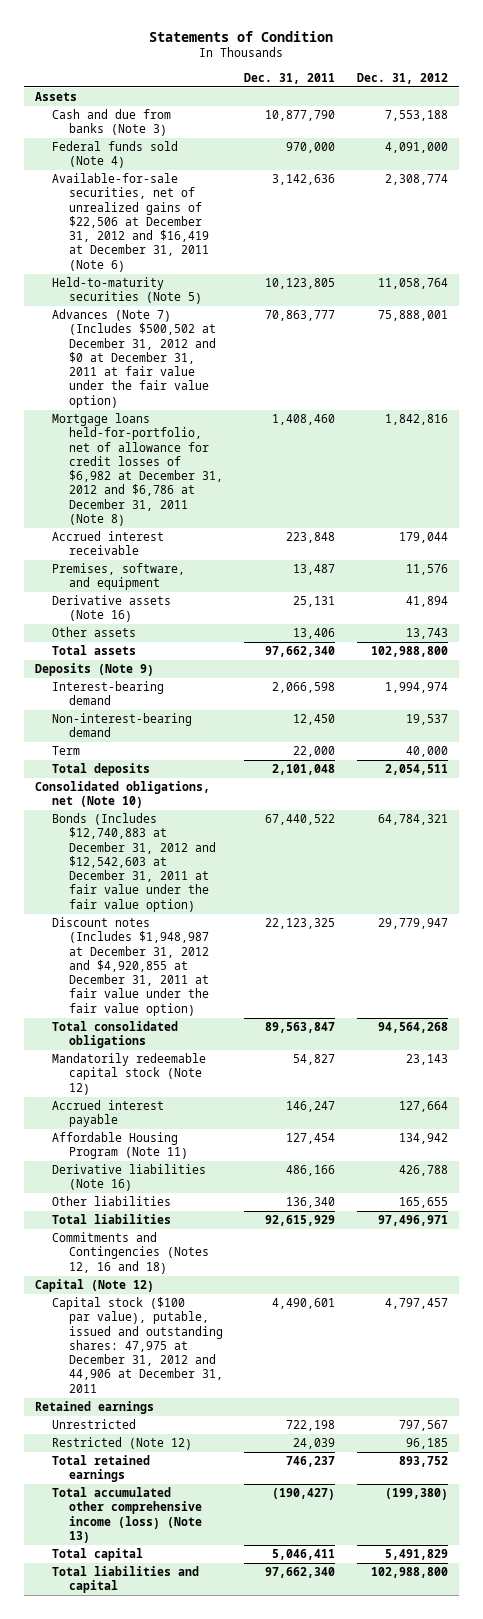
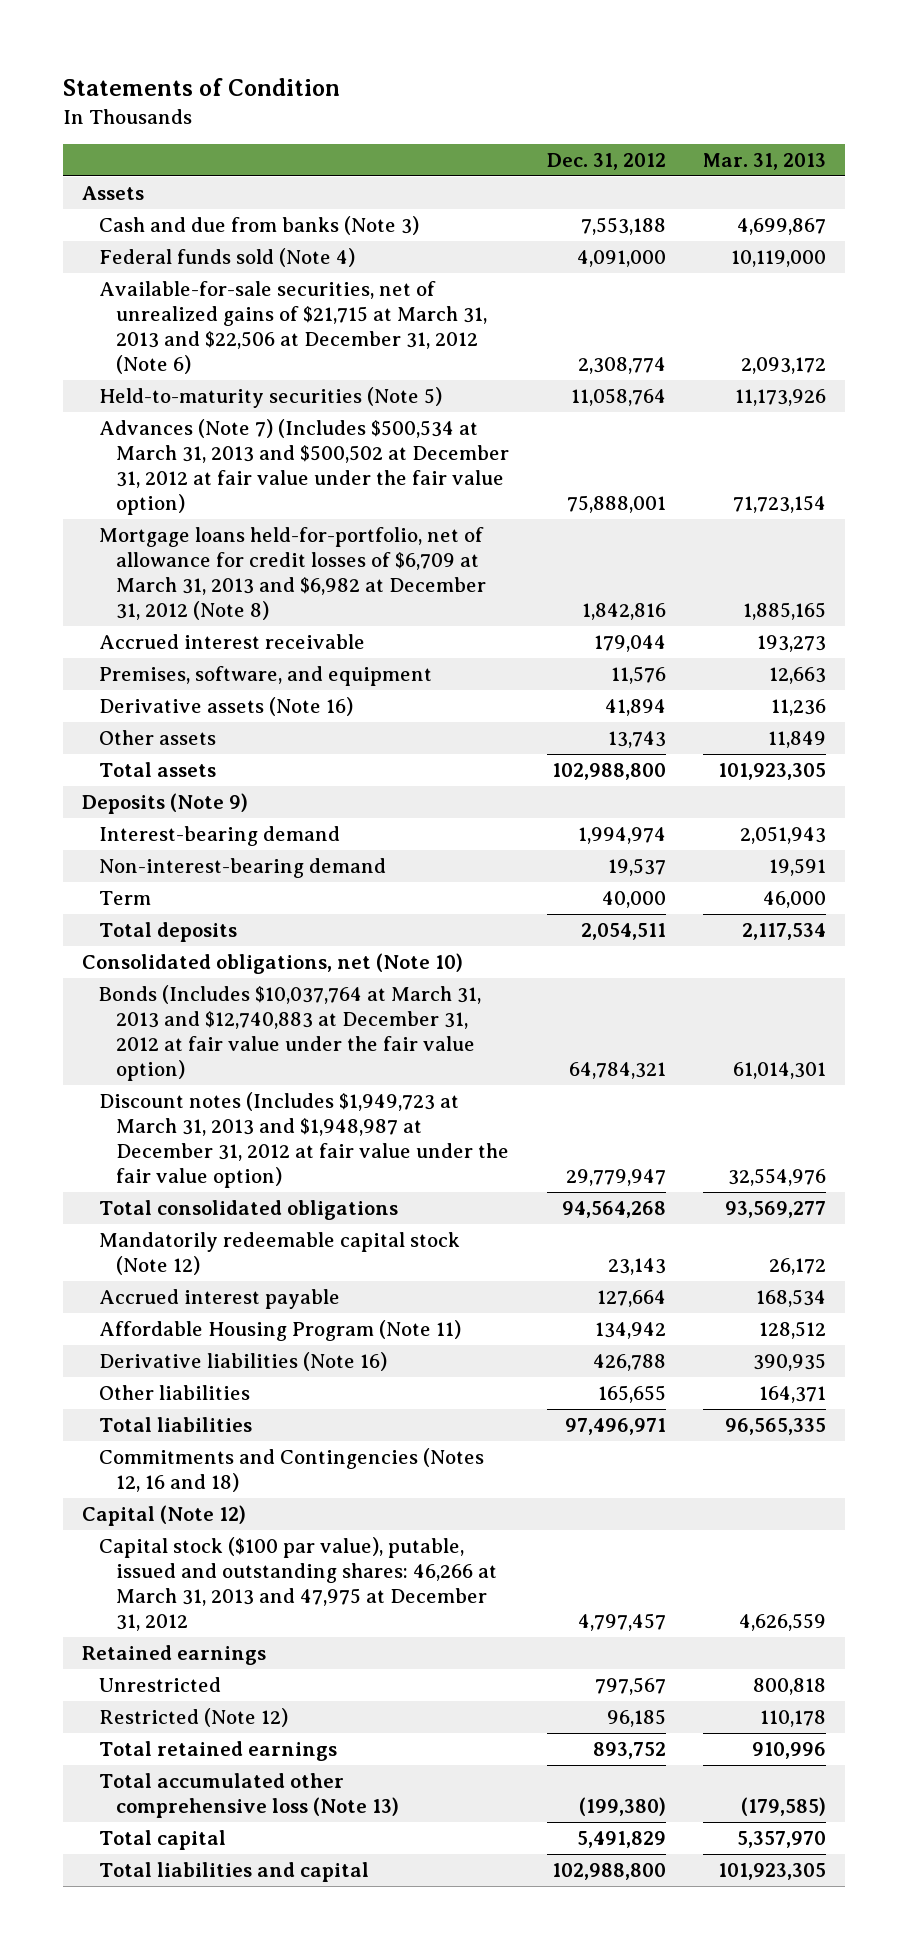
[244,73,336,85] Dec. 31, 2011 -> none
none -> [703,153,827,171] Mar. 31, 2013
[51,173,209,272] Available-for-sale securities, net of unrealized gains of $22,506 at December 31, 2012 and $16,419 at December 31, 2011 (Note 6) -> [99,280,487,374] Available-for-sale securities, net of unrealized gains of $21,715 at March 31, 2013 and $22,506 at December 31, 2012 (Note 6)
[51,309,216,408] Advances (Note 7) (Includes $500,502 at December 31, 2012 and $0 at December 31, 2011 at fair value under the fair value option) -> [99,418,509,515] Advances (Note 7) (Includes $500,534 at March 31, 2013 and $500,502 at December 31, 2012 at fair value under the fair value option)
[51,413,223,526] Mortgage loans held-for-portfolio, net of allowance for credit losses of $6,982 at December 31, 2012 and $6,786 at December 31, 2011 (Note 8) -> [99,526,486,620] Mortgage loans held-for-portfolio, net of allowance for credit losses of $6,709 at March 31, 2013 and $6,982 at December 31, 2012 (Note 8)
[51,813,216,912] Bonds (Includes $12,740,883 at December 31, 2012 and $12,542,603 at December 31, 2011 at fair value under the fair value option) -> [99,984,482,1081] Bonds (Includes $10,037,764 at March 31, 2013 and $12,740,883 at December 31, 2012 at fair value under the fair value option)
[51,917,209,1016] Discount notes (Includes $1,948,987 at December 31, 2012 and $4,920,855 at December 31, 2011 at fair value under the fair value option) -> [99,1091,509,1188] Discount notes (Includes $1,949,723 at March 31, 2013 and $1,948,987 at December 31, 2012 at fair value under the fair value option)
[51,1297,223,1393] Capital stock ($100 par value), putable, issued and outstanding shares: 47,975 at December 31, 2012 and 44,906 at December 31, 2011 -> [99,1536,497,1631] Capital stock ($100 par value), putable, issued and outstanding shares: 46,266 at March 31, 2013 and 47,975 at December 31, 2012
[51,1487,202,1543] Total accumulated other comprehensive income (loss) (Note 13) -> [99,1772,399,1818] Total accumulated other comprehensive loss (Note 13)

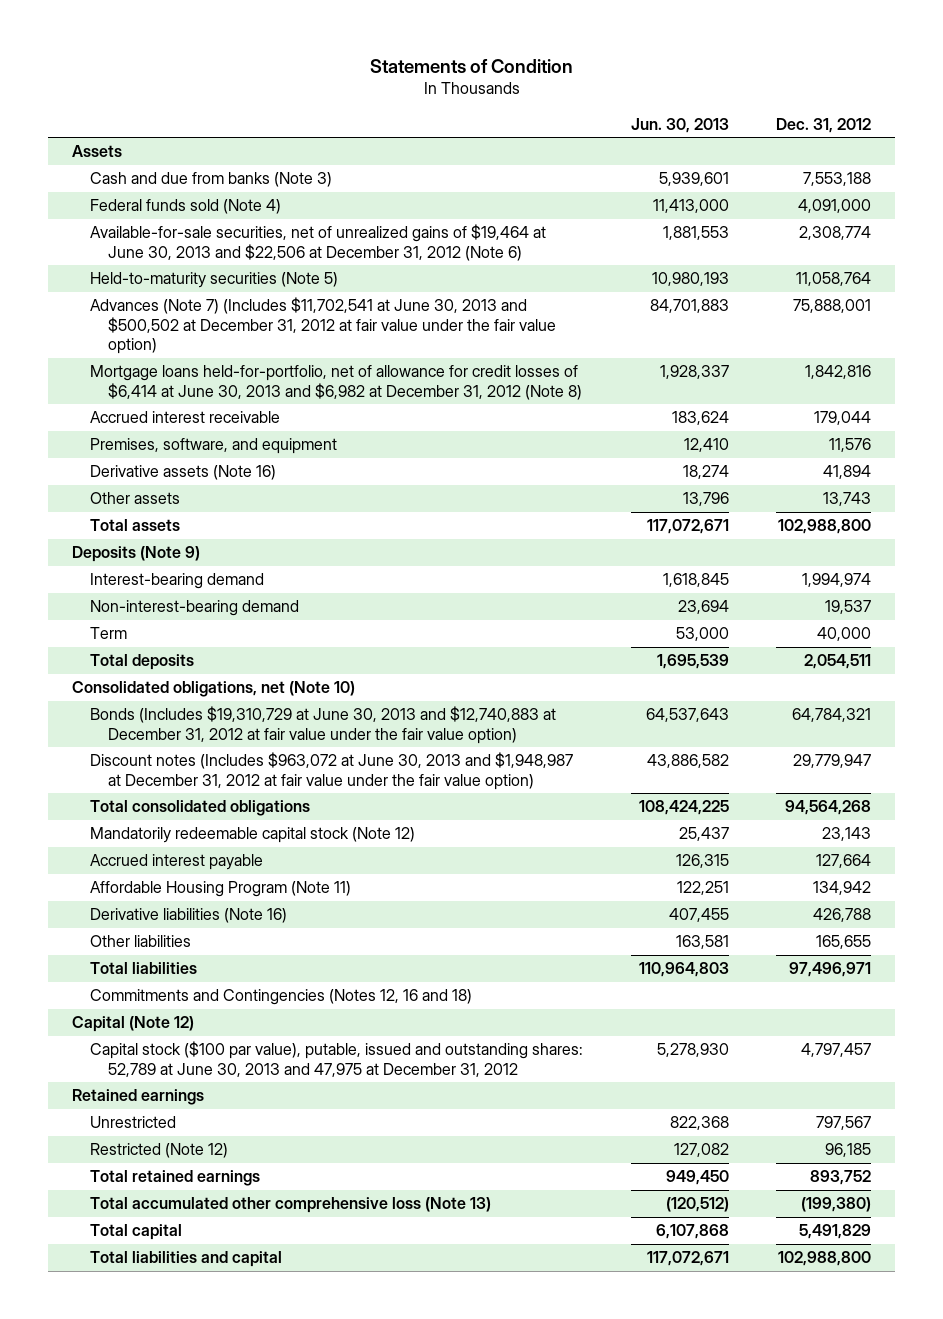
[703,153,827,171] Mar. 31, 2013 -> none
none -> [630,117,729,133] Jun. 30, 2013
[99,280,487,374] Available-for-sale securities, net of unrealized gains of $21,715 at March 31, 2013 and $22,506 at December 31, 2012 (Note 6) -> [90,224,547,261] Available-for-sale securities, net of unrealized gains of $19,464 at June 30, 2013 and $22,506 at December 31, 2012 (Note 6)
[99,418,509,515] Advances (Note 7) (Includes $500,534 at March 31, 2013 and $500,502 at December 31, 2012 at fair value under the fair value option) -> [90,297,557,355] Advances (Note 7) (Includes $11,702,541 at June 30, 2013 and $500,502 at December 31, 2012 at fair value under the fair value option)
[99,526,486,620] Mortgage loans held-for-portfolio, net of allowance for credit losses of $6,709 at March 31, 2013 and $6,982 at December 31, 2012 (Note 8) -> [90,365,583,400] Mortgage loans held-for-portfolio, net of allowance for credit losses of $6,414 at June 30, 2013 and $6,982 at December 31, 2012 (Note 8)
[99,984,482,1081] Bonds (Includes $10,037,764 at March 31, 2013 and $12,740,883 at December 31, 2012 at fair value under the fair value option) -> [90,706,557,744] Bonds (Includes $19,310,729 at June 30, 2013 and $12,740,883 at December 31, 2012 at fair value under the fair value option)
[99,1091,509,1188] Discount notes (Includes $1,949,723 at March 31, 2013 and $1,948,987 at December 31, 2012 at fair value under the fair value option) -> [90,752,574,790] Discount notes (Includes $963,072 at June 30, 2013 and $1,948,987 at December 31, 2012 at fair value under the fair value option)
[99,1536,497,1631] Capital stock ($100 par value), putable, issued and outstanding shares: 46,266 at March 31, 2013 and 47,975 at December 31, 2012 -> [90,1041,584,1077] Capital stock ($100 par value), putable, issued and outstanding shares: 52,789 at June 30, 2013 and 47,975 at December 31, 2012

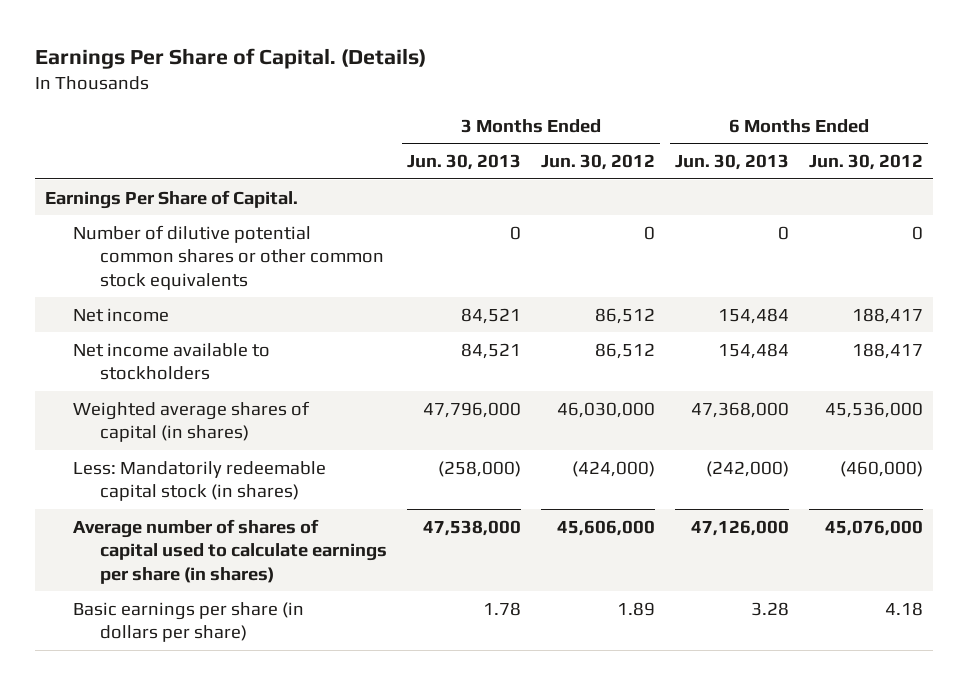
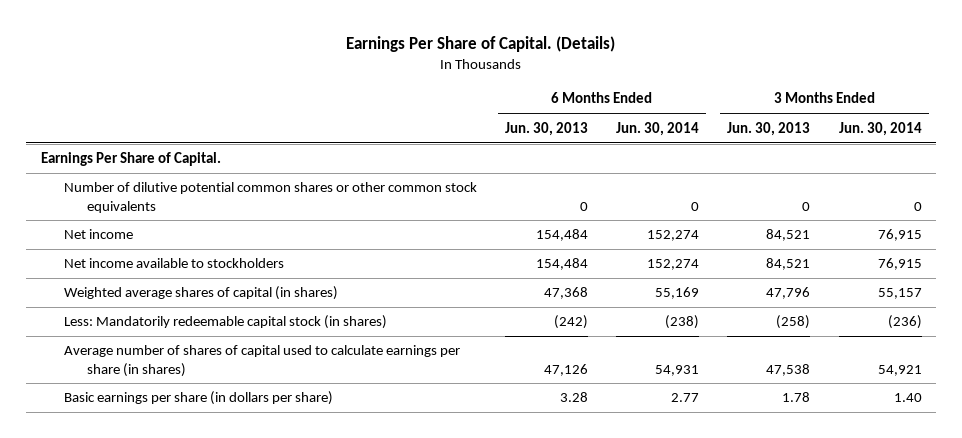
[541,154,656,171] Jun. 30, 2012 -> none
[809,154,924,171] Jun. 30, 2012 -> none
none -> [616,121,700,136] Jun. 30, 2014
none -> [838,121,922,136] Jun. 30, 2014
[423,401,522,418] 47,796,000 -> [766,287,811,300] 47,796
[691,401,790,418] 47,368,000 -> [544,287,589,300] 47,368
[438,460,522,477] (258,000) -> [776,315,811,330] (258)
[706,460,790,477] (242,000) -> [554,315,589,330] (242)
[423,519,522,536] 47,538,000 -> [766,363,811,376] 47,538
[691,519,790,536] 47,126,000 -> [544,363,589,376] 47,126

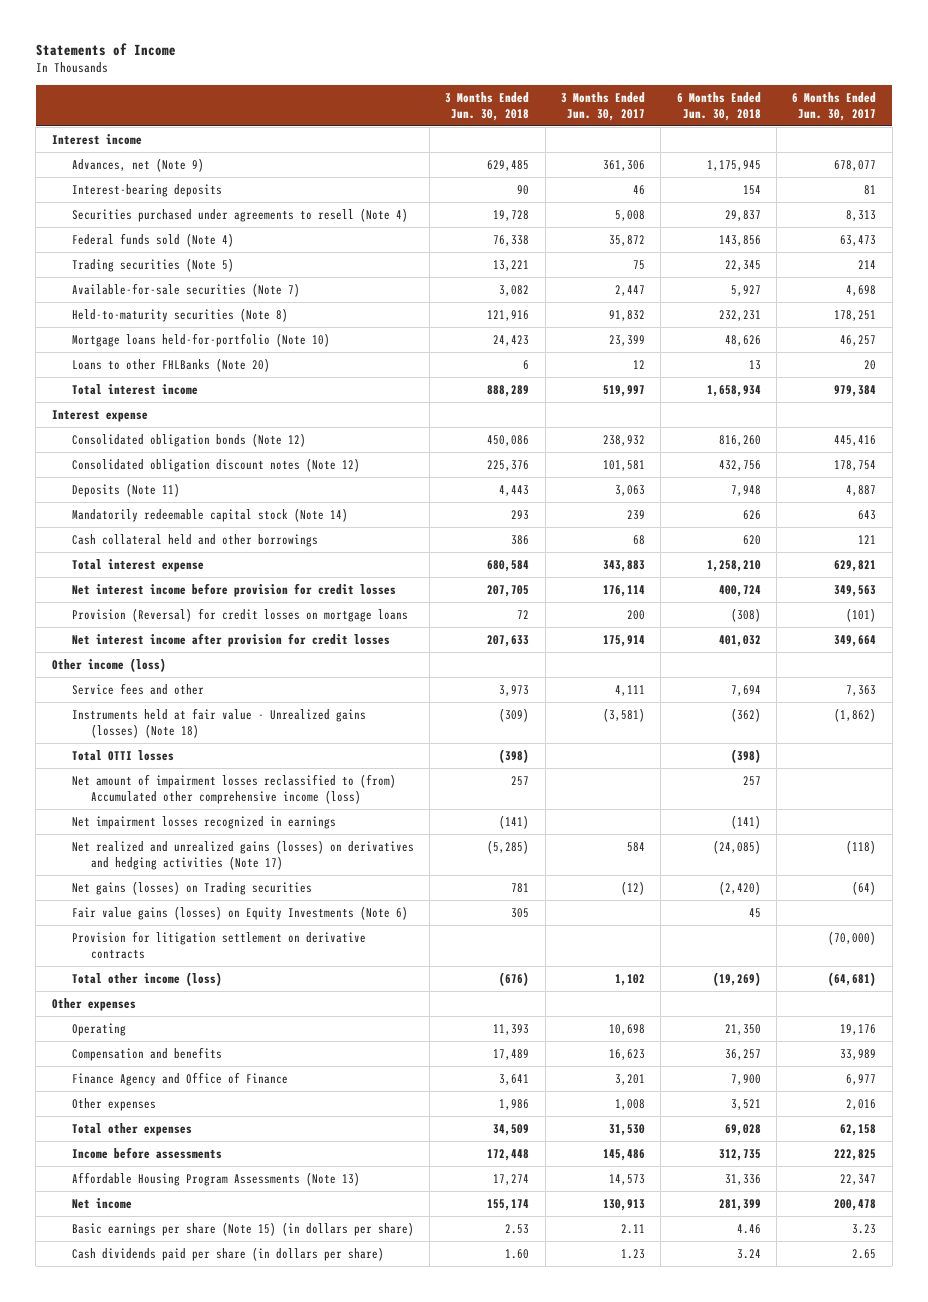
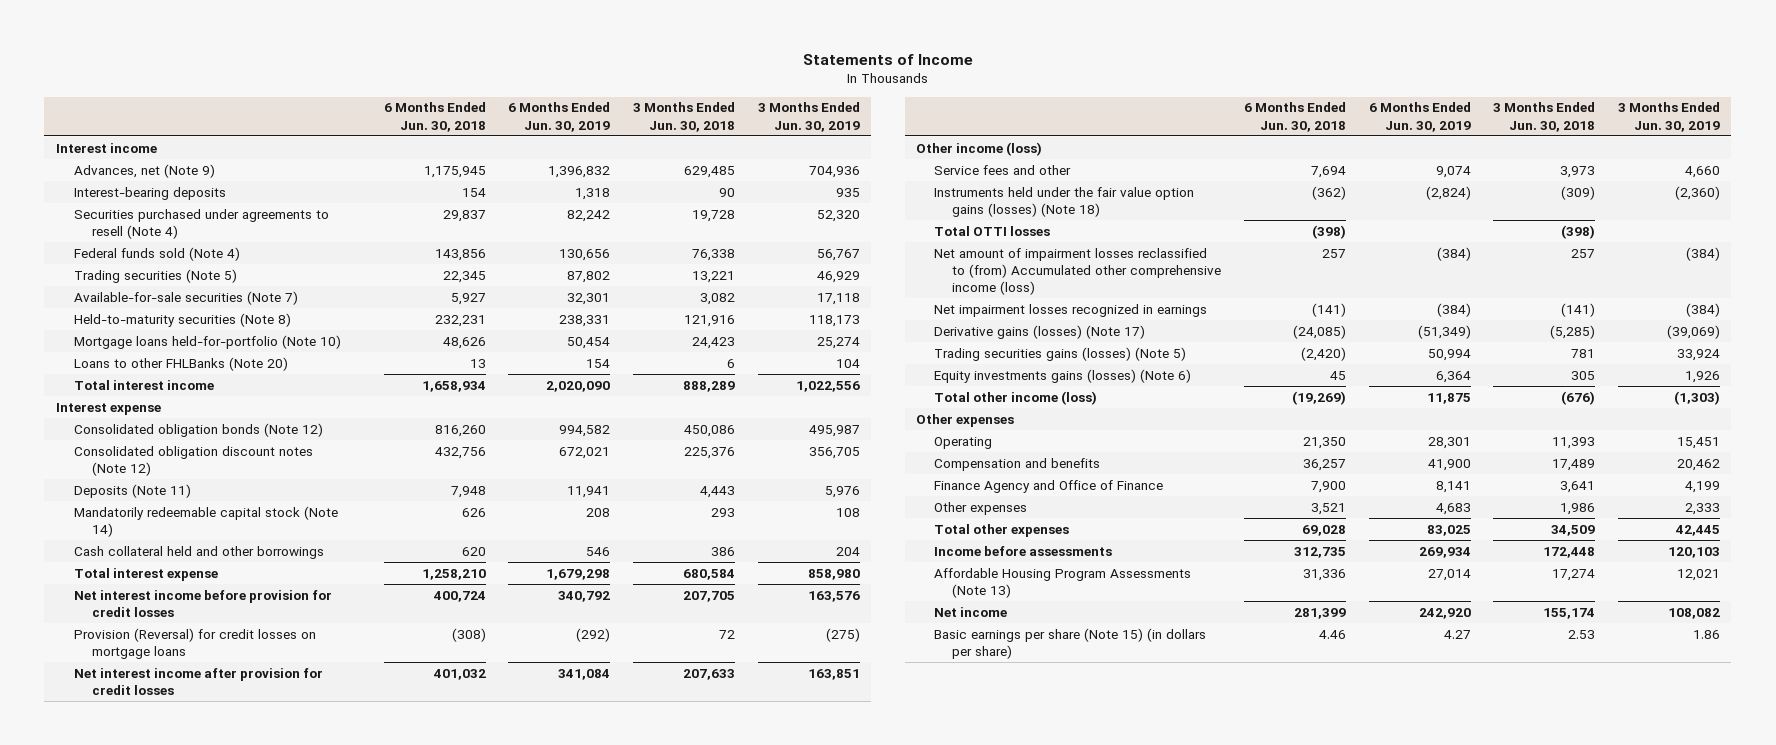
[561,91,646,121] 3 Months Ended Jun. 30, 2017 -> none
[792,91,877,121] 6 Months Ended Jun. 30, 2017 -> none
none -> [508,102,611,132] 6 Months Ended Jun. 30, 2019
none -> [757,102,860,132] 3 Months Ended Jun. 30, 2019
[71,707,366,738] Instruments held at fair value - Unrealized gains (losses) (Note 18) -> [934,186,1195,217] Instruments held under the fair value option gains (losses) (Note 18)
[71,930,366,959] Provision for litigation settlement on derivative contracts -> none
[71,839,414,870] Net realized and unrealized gains (losses) on derivatives and hedging activities (Note 17) -> [934,324,1146,339] Derivative gains (losses) (Note 17)
[71,880,312,895] Net gains (losses) on Trading securities -> [934,346,1187,361] Trading securities gains (losses) (Note 5)
[71,905,408,920] Fair value gains (losses) on Equity Investments (Note 6) -> [934,368,1192,383] Equity investments gains (losses) (Note 6)
[71,1246,384,1261] Cash dividends paid per share (in dollars per share) -> none

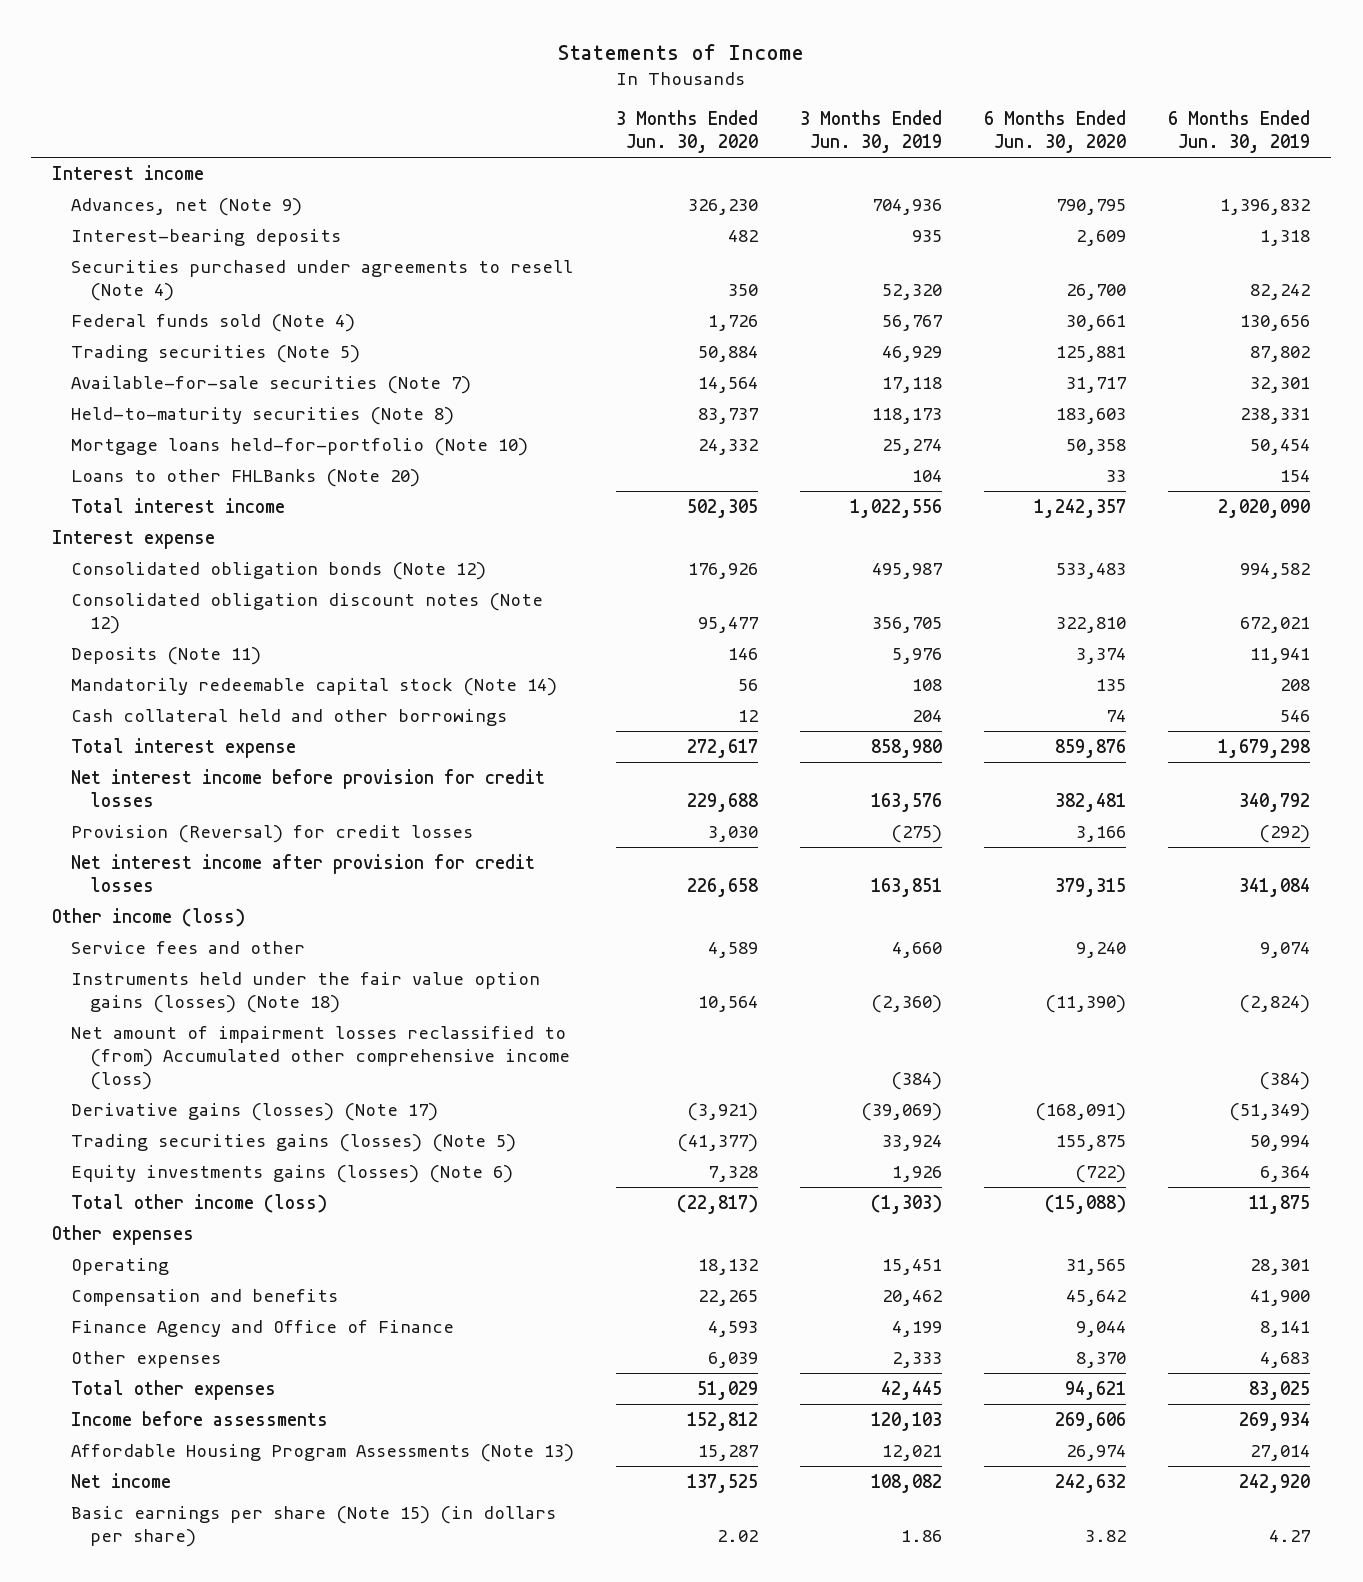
[383,102,486,132] 6 Months Ended Jun. 30, 2018 -> none
[633,102,736,132] 3 Months Ended Jun. 30, 2018 -> none
none -> [616,110,759,154] 3 Months Ended Jun. 30, 2020
none -> [984,110,1127,154] 6 Months Ended Jun. 30, 2020
[73,627,316,659] Provision (Reversal) for credit losses on mortgage loans -> [71,824,474,843] Provision (Reversal) for credit losses
[934,225,1051,236] Total OTTI losses -> none
[934,303,1208,317] Net impairment losses recognized in earnings -> none

